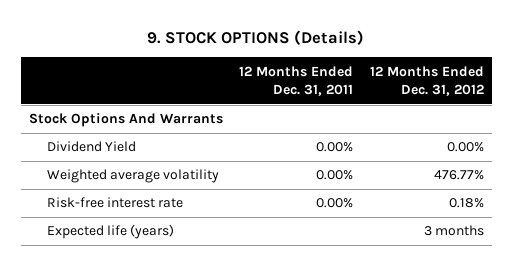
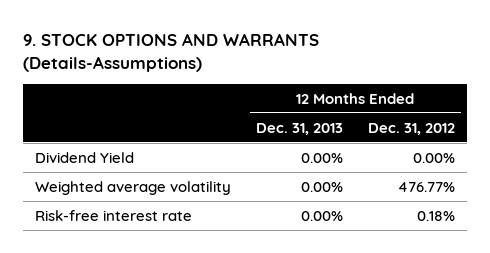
[147,30,365,46] 9. STOCK OPTIONS (Details) -> [22,32,319,73] 9. STOCK OPTIONS AND WARRANTS (Details-Assumptions)
[239,65,354,97] 12 Months Ended Dec. 31, 2011 -> none
none -> [255,122,343,135] Dec. 31, 2013
[29,113,224,128] Stock Options And Warrants -> none
[47,224,175,240] Expected life (years) -> none

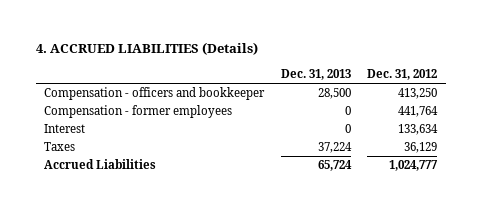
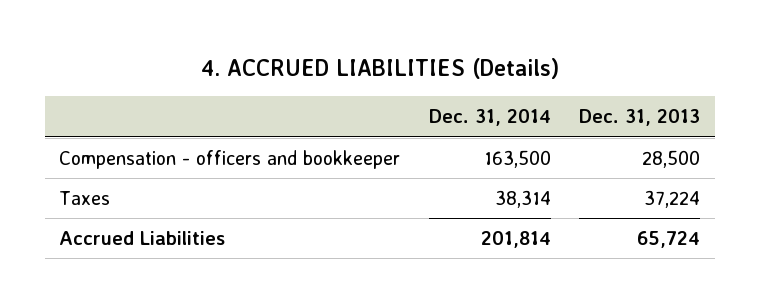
[367,69,438,81] Dec. 31, 2012 -> none
none -> [428,109,551,127] Dec. 31, 2014
[43,105,232,119] Compensation - former employees -> none
[43,124,85,134] Interest -> none

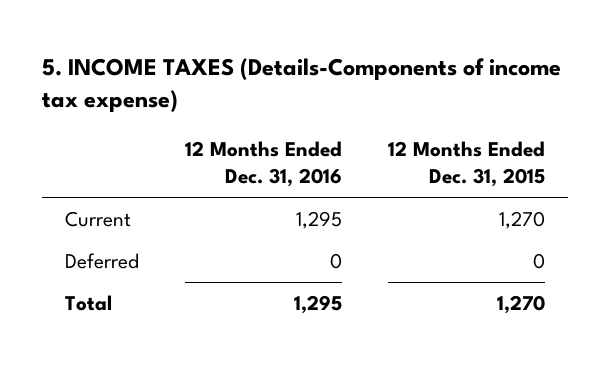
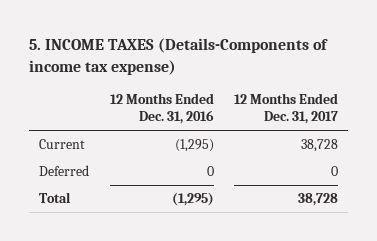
[387,141,545,187] 12 Months Ended Dec. 31, 2015 -> none
none -> [234,93,339,125] 12 Months Ended Dec. 31, 2017
[296,211,343,230] 1,295 -> [174,139,214,153] (1,295)
[294,295,343,315] 1,295 -> [171,192,214,207] (1,295)

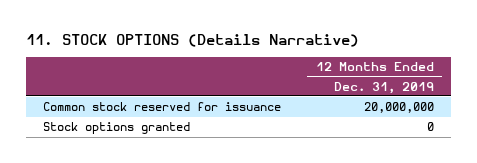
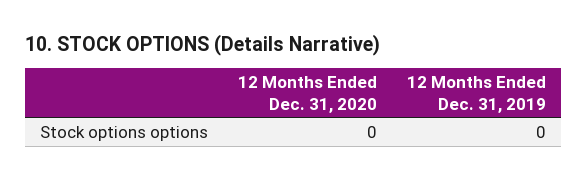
[25,33,359,47] 11. STOCK OPTIONS (Details Narrative) -> [25,34,381,57] 10. STOCK OPTIONS (Details Narrative)
none -> [238,76,378,113] 12 Months Ended Dec. 31, 2020
[43,102,282,112] Common stock reserved for issuance -> none
[43,122,191,135] Stock options granted -> [40,125,209,141] Stock options options

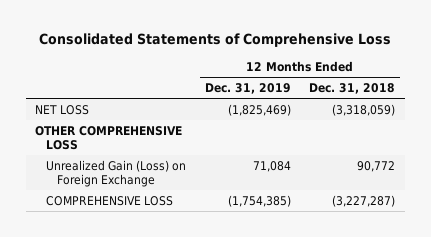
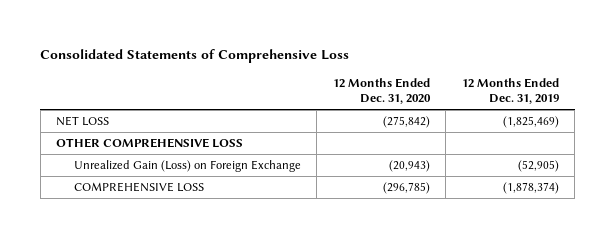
[309,83,396,95] Dec. 31, 2018 -> none
none -> [332,77,431,105] 12 Months Ended Dec. 31, 2020
[252,160,291,172] 71,084 -> [517,160,559,173] (52,905)
[227,194,291,207] (1,754,385) -> [502,182,559,195] (1,878,374)

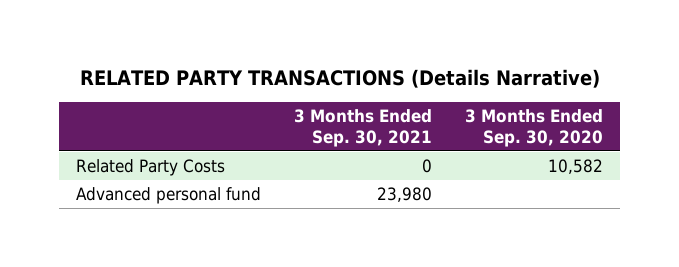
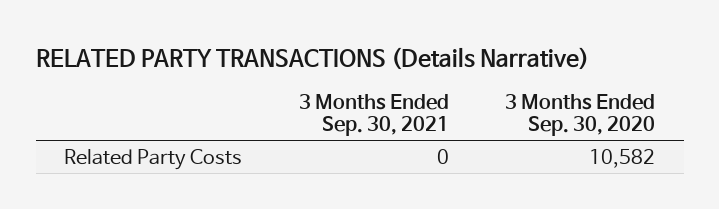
[75,187,261,205] Advanced personal fund -> none

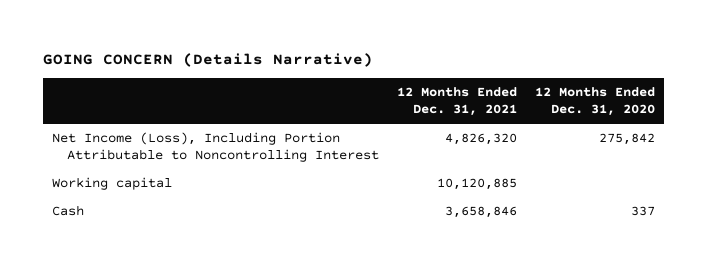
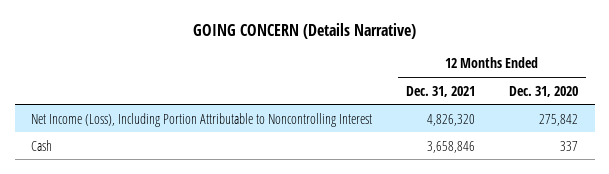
[51,177,172,191] Working capital -> none

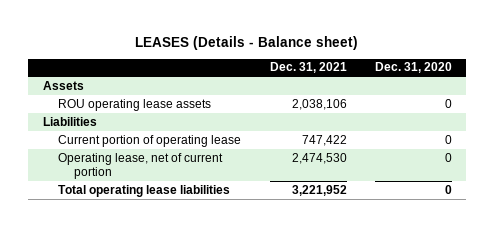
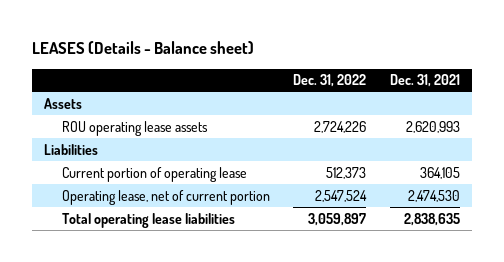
[375,62,453,74] Dec. 31, 2020 -> none
none -> [293,74,367,88] Dec. 31, 2022
[291,98,347,110] 2,038,106 -> [406,120,461,133] 2,620,993
[301,134,347,146] 747,422 -> [420,166,461,179] 364,105
[291,184,347,196] 3,221,952 -> [404,212,461,226] 2,838,635

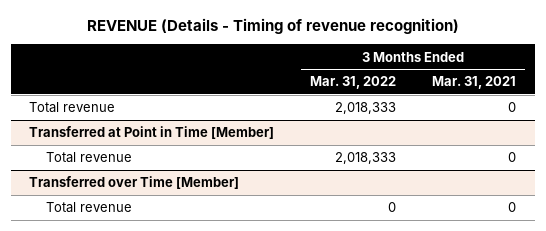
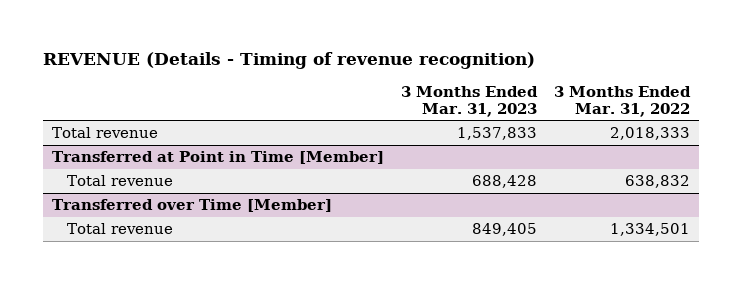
[432,76,517,90] Mar. 31, 2021 -> none
none -> [401,85,539,117] 3 Months Ended Mar. 31, 2023
[335,152,397,165] 2,018,333 -> [625,175,691,189] 638,832
[388,202,397,213] 0 -> [610,223,691,237] 1,334,501

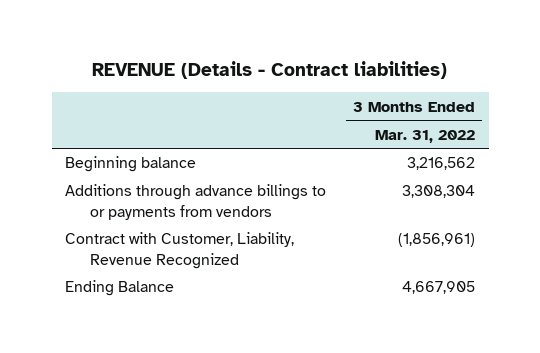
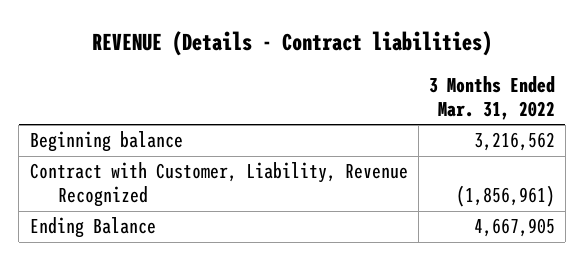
[65,184,327,220] Additions through advance billings to or payments from vendors -> none

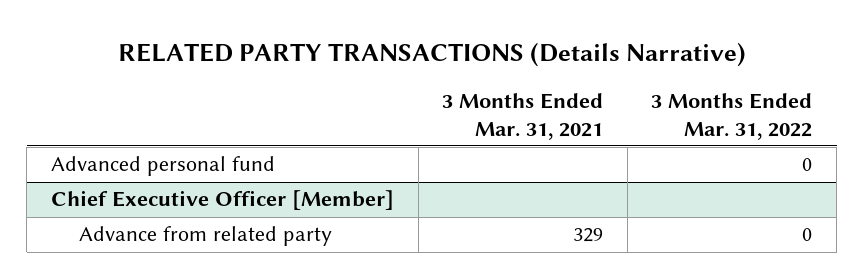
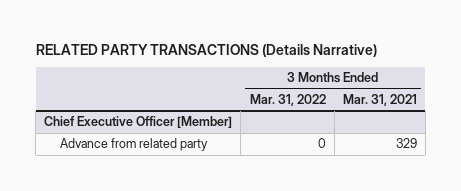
[50,156,275,177] Advanced personal fund -> none

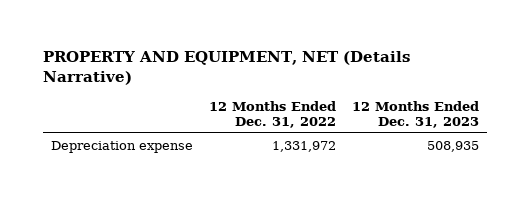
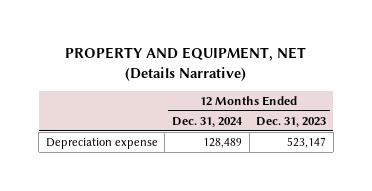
[208,100,336,128] 12 Months Ended Dec. 31, 2022 -> none
none -> [171,116,243,127] Dec. 31, 2024
[426,141,479,153] 508,935 -> [287,137,327,149] 523,147

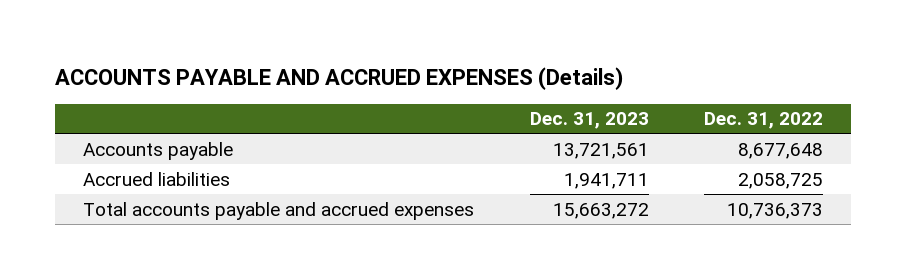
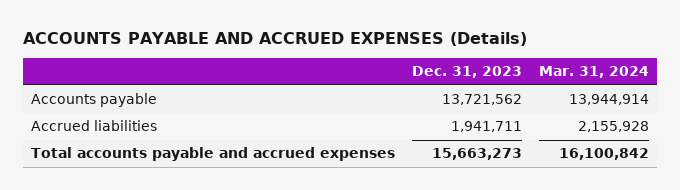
[704,112,824,130] Dec. 31, 2022 -> none
none -> [538,66,649,79] Mar. 31, 2024
[552,142,649,159] 13,721,561 -> [441,94,522,106] 13,721,562
[552,202,649,219] 15,663,272 -> [431,148,522,161] 15,663,273

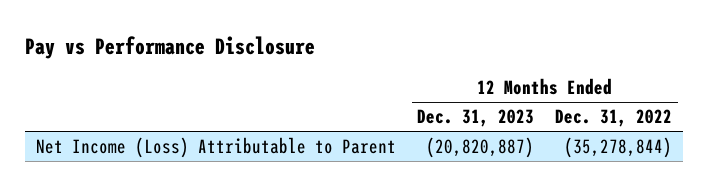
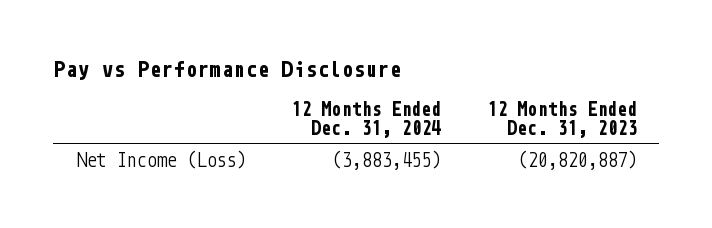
[555,109,673,128] Dec. 31, 2022 -> none
none -> [291,100,442,138] 12 Months Ended Dec. 31, 2024
[35,137,396,159] Net Income (Loss) Attributable to Parent -> [75,149,246,169] Net Income (Loss)

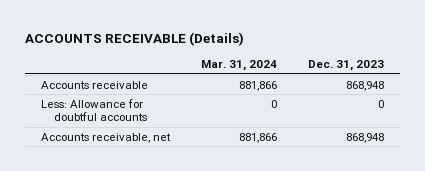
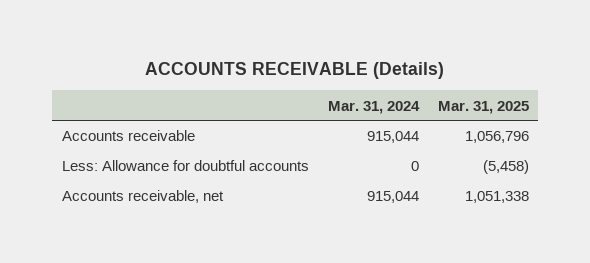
[308,60,385,72] Dec. 31, 2023 -> none
none -> [437,100,529,114] Mar. 31, 2025
[238,80,277,91] 881,866 -> [366,131,419,144] 915,044
[238,132,277,143] 881,866 -> [366,191,419,204] 915,044

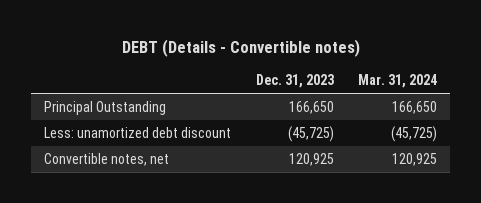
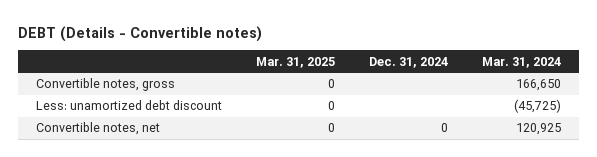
[255,74,334,89] Dec. 31, 2023 -> none
none -> [255,56,335,68] Mar. 31, 2025
none -> [369,56,449,68] Dec. 31, 2024
[43,100,166,115] Principal Outstanding -> [35,78,175,92] Convertible notes, gross

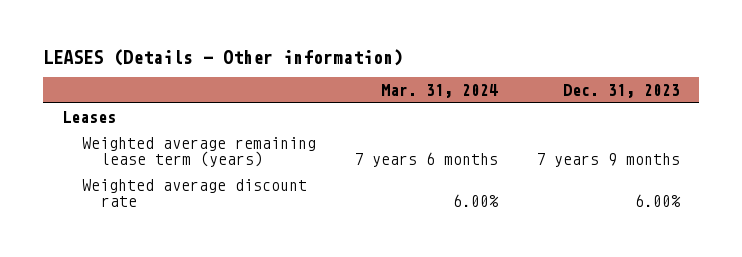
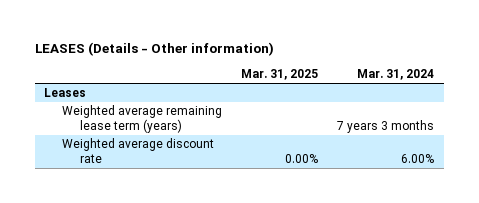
[563,83,681,98] Dec. 31, 2023 -> none
none -> [241,69,319,81] Mar. 31, 2025
[353,152,498,168] 7 years 6 months -> [337,120,435,134] 7 years 3 months

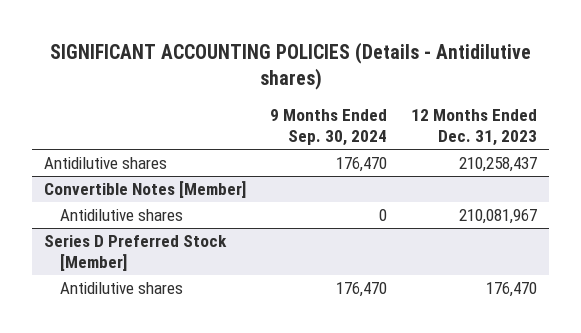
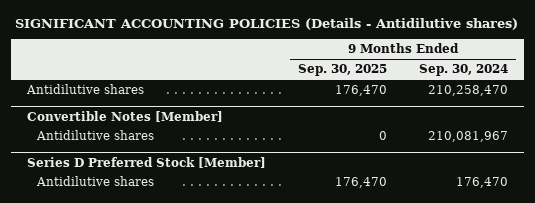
[411,108,538,147] 12 Months Ended Dec. 31, 2023 -> none
none -> [297,64,387,77] Sep. 30, 2025
[336,157,388,173] 176,470 -> [427,85,508,97] 210,258,470
[379,209,388,222] 0 -> [427,131,508,143] 210,081,967

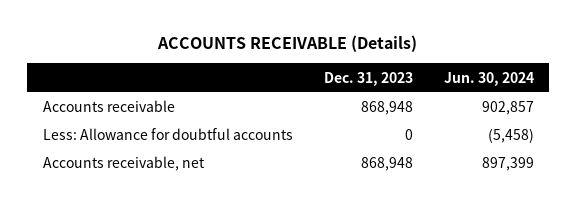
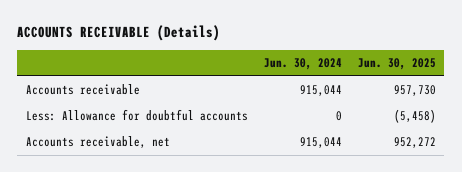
[323,71,413,86] Dec. 31, 2023 -> none
none -> [358,58,437,71] Jun. 30, 2025
[481,101,534,116] 902,857 -> [299,85,342,97] 915,044
[487,128,534,144] (5,458) -> [335,111,342,122] 0
[481,157,534,172] 897,399 -> [299,137,342,149] 915,044

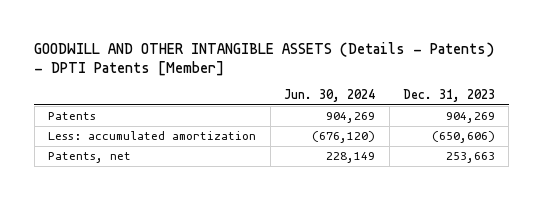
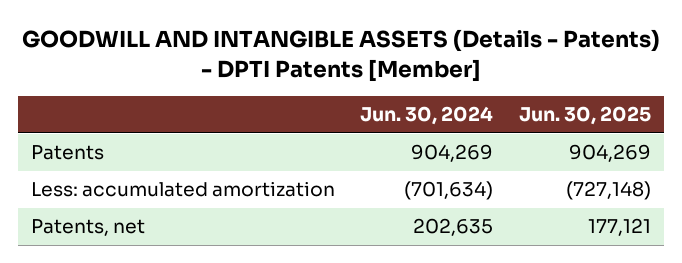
[34,41,495,76] GOODWILL AND OTHER INTANGIBLE ASSETS (Details - Patents) - DPTI Patents [Member] -> [21,29,660,82] GOODWILL AND INTANGIBLE ASSETS (Details - Patents) - DPTI Patents [Member]
[402,89,495,103] Dec. 31, 2023 -> none
none -> [519,106,652,126] Jun. 30, 2025
[312,131,376,144] (676,120) -> [404,181,494,201] (701,634)
[326,152,376,164] 228,149 -> [413,218,494,237] 202,635

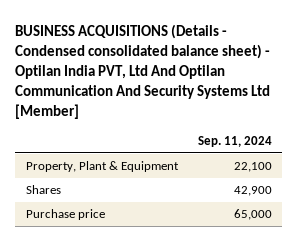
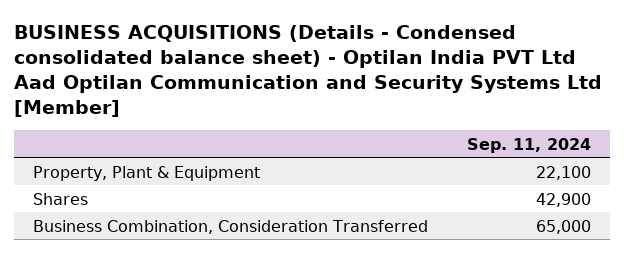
[15,23,271,120] BUSINESS ACQUISITIONS (Details - Condensed consolidated balance sheet) - Optilan India PVT, Ltd And Optilan Communication And Security Systems Ltd [Member] -> [13,24,602,118] BUSINESS ACQUISITIONS (Details - Condensed consolidated balance sheet) - Optilan India PVT Ltd Aad Optilan Communication and Security Systems Ltd [Member]
[25,209,105,221] Purchase price -> [32,219,428,234] Business Combination, Consideration Transferred

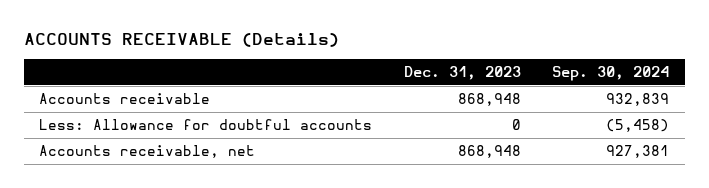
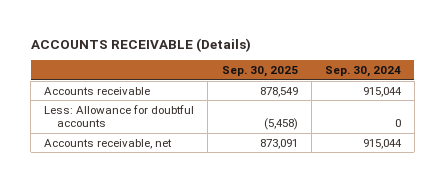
[403,66,521,81] Dec. 31, 2023 -> none
none -> [221,66,298,78] Sep. 30, 2025
[606,93,670,107] 932,839 -> [362,86,402,97] 915,044
[606,119,670,133] (5,458) -> [394,119,401,128] 0
[606,145,670,159] 927,381 -> [362,138,402,149] 915,044

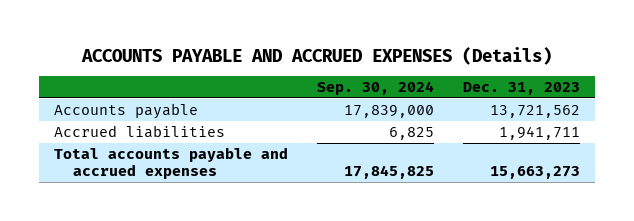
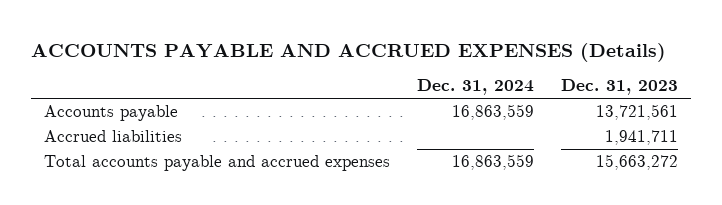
[316,81,434,96] Sep. 30, 2024 -> none
none -> [416,79,534,96] Dec. 31, 2024
[490,104,581,118] 13,721,562 -> [595,104,678,121] 13,721,561
[490,166,581,180] 15,663,273 -> [595,154,678,171] 15,663,272

